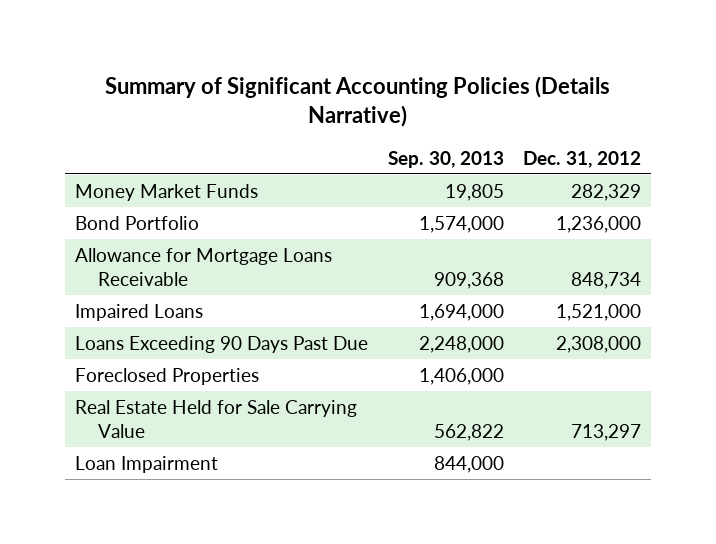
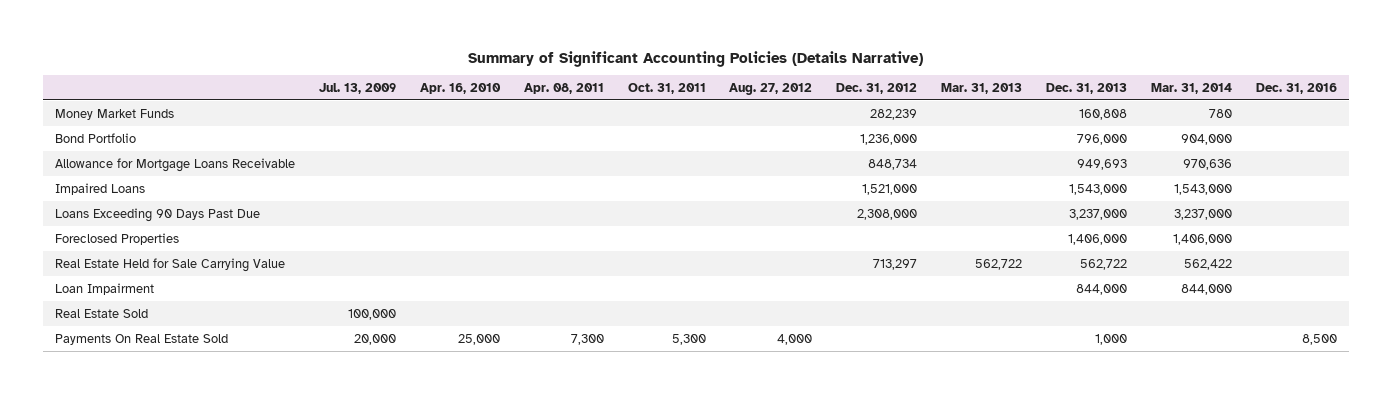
[387,150,504,168] Sep. 30, 2013 -> none
none -> [318,82,396,94] Jul. 13, 2009
none -> [419,82,501,94] Apr. 16, 2010
none -> [523,82,604,94] Apr. 08, 2011
none -> [627,82,706,94] Oct. 31, 2011
none -> [729,82,813,95] Aug. 27, 2012
none -> [941,82,1023,94] Mar. 31, 2013
none -> [1046,82,1128,94] Dec. 31, 2013
none -> [1151,82,1233,94] Mar. 31, 2014
none -> [1256,82,1338,94] Dec. 31, 2016
[571,183,642,201] 282,329 -> [870,108,918,120] 282,239
none -> [54,308,148,318] Real Estate Sold
none -> [54,333,228,345] Payments On Real Estate Sold

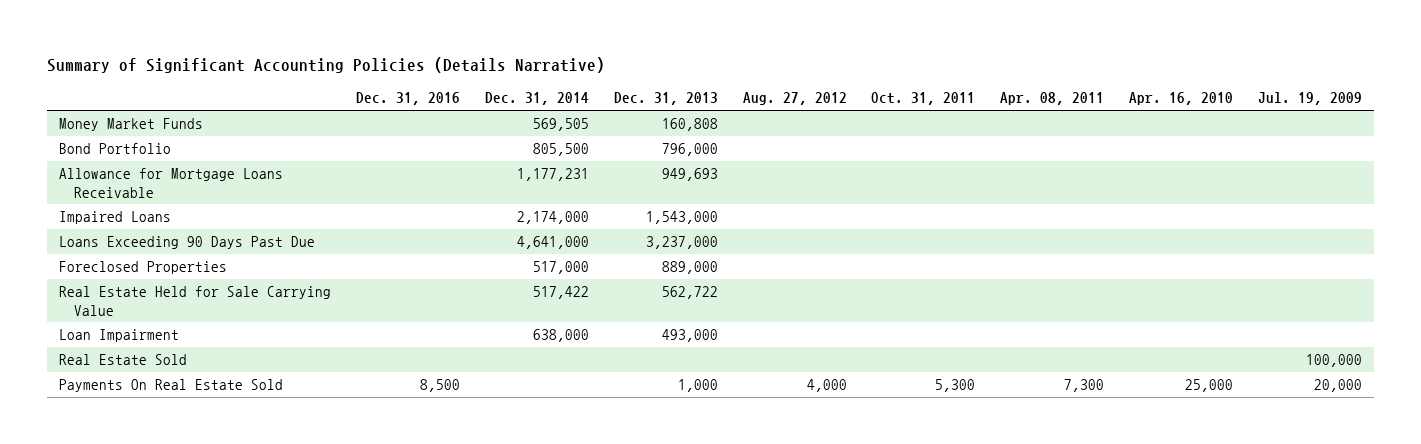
[318,82,396,94] Jul. 13, 2009 -> none
[836,82,918,94] Dec. 31, 2012 -> none
[941,82,1023,94] Mar. 31, 2013 -> none
[1151,82,1233,94] Mar. 31, 2014 -> none
none -> [484,92,589,106] Dec. 31, 2014
none -> [1257,92,1362,106] Jul. 19, 2009
[1068,233,1128,245] 1,406,000 -> [661,261,718,275] 889,000
[1076,283,1128,295] 844,000 -> [661,329,718,343] 493,000

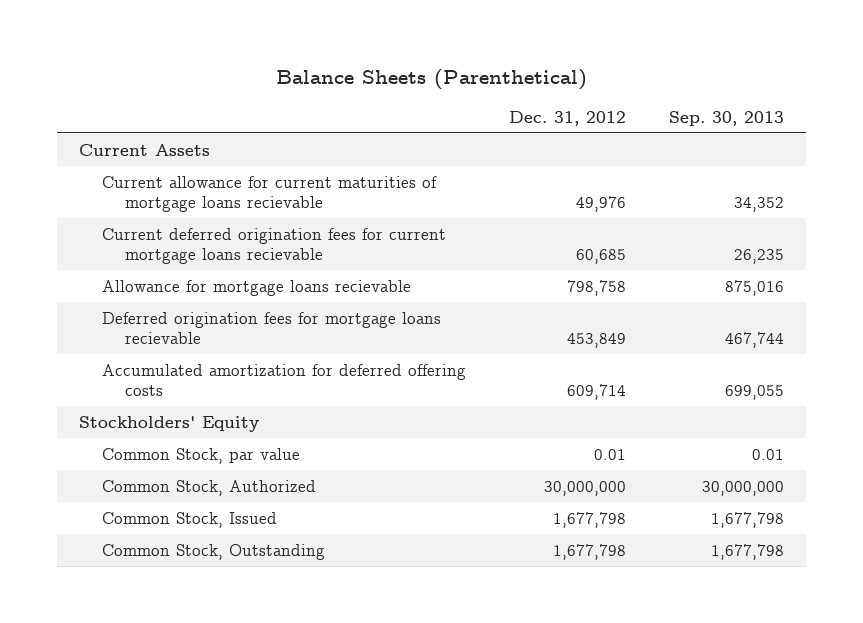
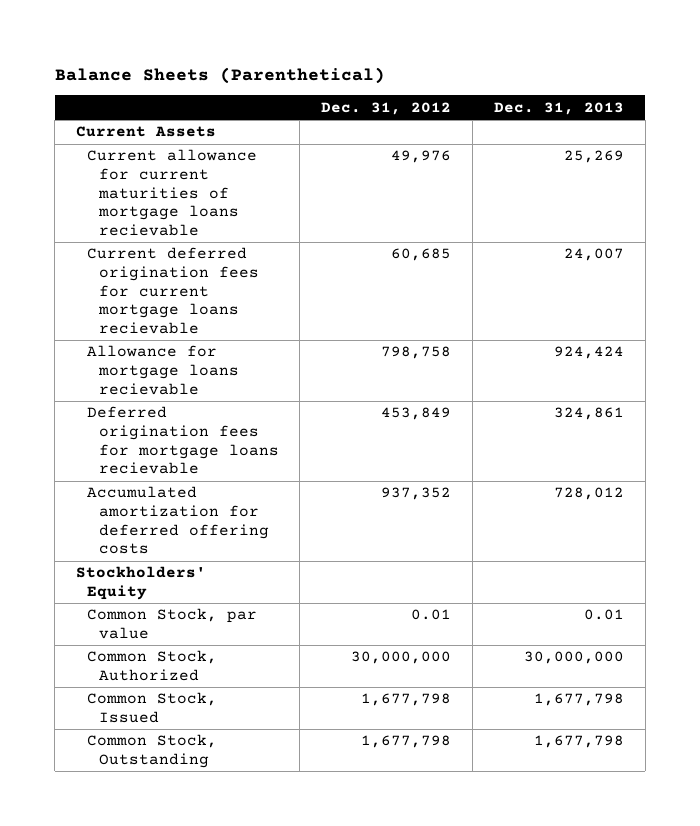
[669,110,785,126] Sep. 30, 2013 -> none
none -> [493,101,624,115] Dec. 31, 2013
[567,384,627,401] 609,714 -> [381,487,452,501] 937,352

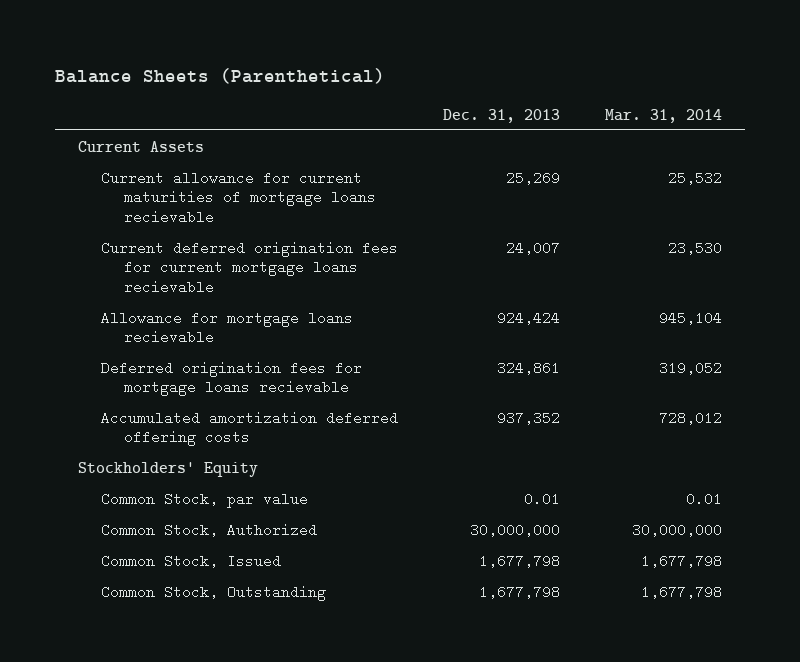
[321,101,452,115] Dec. 31, 2012 -> none
none -> [605,108,723,123] Mar. 31, 2014
[87,486,269,555] Accumulated amortization for deferred offering costs -> [100,410,398,447] Accumulated amortization deferred offering costs
[553,487,624,501] 728,012 -> [497,410,561,425] 937,352

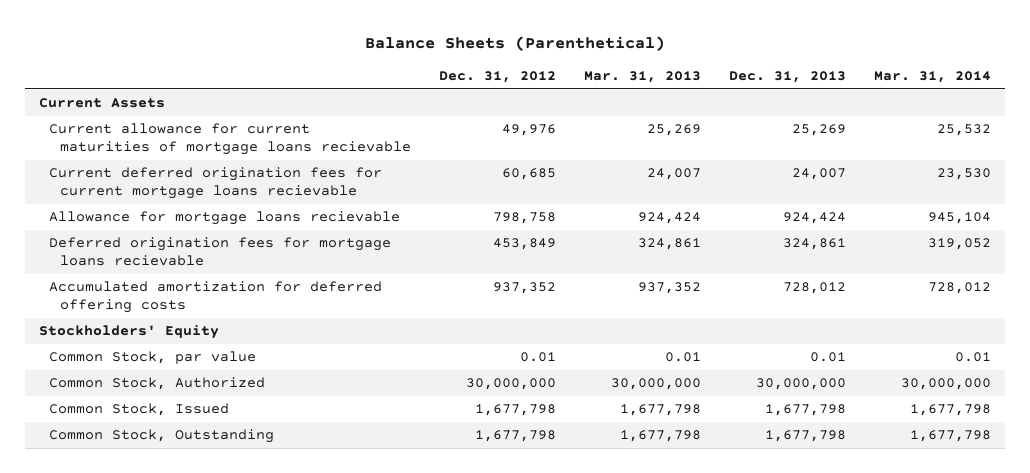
none -> [439,70,557,83] Dec. 31, 2012
none -> [584,70,702,83] Mar. 31, 2013
[100,410,398,447] Accumulated amortization deferred offering costs -> [49,281,383,314] Accumulated amortization for deferred offering costs
[497,410,561,425] 937,352 -> [783,282,847,295] 728,012

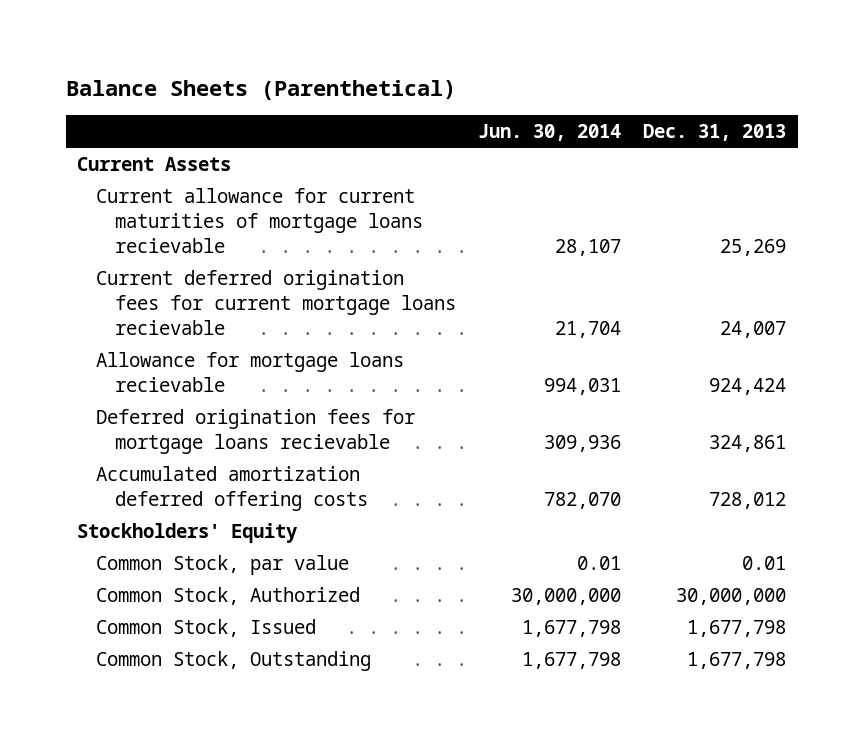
[439,70,557,83] Dec. 31, 2012 -> none
[584,70,702,83] Mar. 31, 2013 -> none
[874,70,992,83] Mar. 31, 2014 -> none
none -> [477,124,621,142] Jun. 30, 2014
[49,281,383,314] Accumulated amortization for deferred offering costs -> [95,466,368,511] Accumulated amortization deferred offering costs

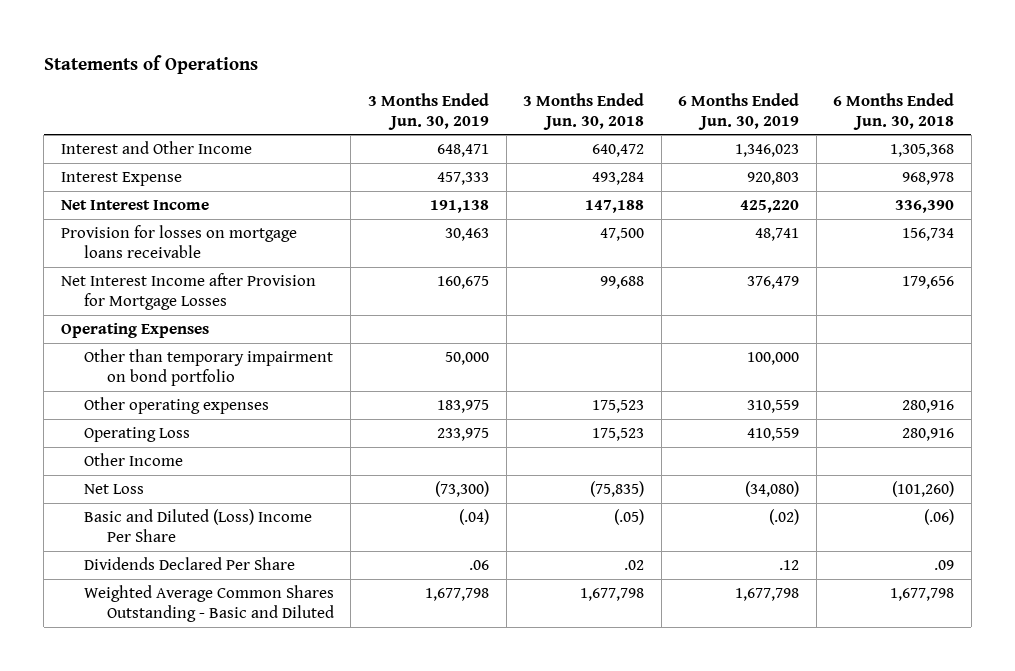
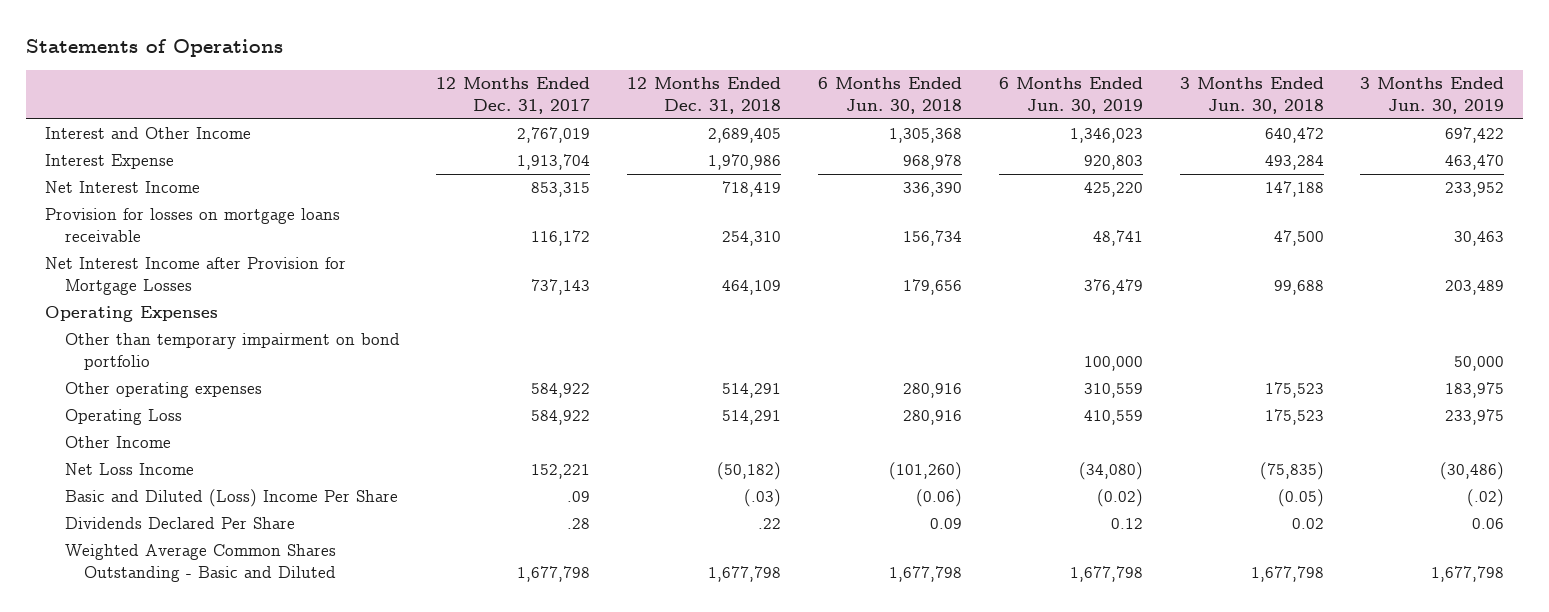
none -> [436,77,591,115] 12 Months Ended Dec. 31, 2017
none -> [627,77,782,115] 12 Months Ended Dec. 31, 2018
[436,144,489,158] 648,471 -> [1445,127,1505,144] 697,422
[436,172,489,186] 457,333 -> [1445,154,1505,171] 463,470
[429,200,489,214] 191,138 -> [1445,182,1505,198] 233,952
[436,276,489,290] 160,675 -> [1445,280,1505,296] 203,489
[83,484,144,495] Net Loss -> [64,463,194,476] Net Loss Income
[434,481,489,498] (73,300) -> [1440,462,1505,481] (30,486)
[458,509,489,526] (.04) -> [1467,489,1505,508] (.02)
[614,509,645,526] (.05) -> [1277,489,1324,508] (0.05)
[769,509,800,526] (.02) -> [1096,489,1143,508] (0.02)
[924,509,955,526] (.06) -> [915,489,962,508] (0.06)
[468,560,489,571] .06 -> [1472,518,1505,530] 0.06
[624,560,645,571] .02 -> [1291,518,1324,530] 0.02
[779,560,800,571] .12 -> [1110,518,1143,530] 0.12
[934,560,955,571] .09 -> [929,518,962,530] 0.09

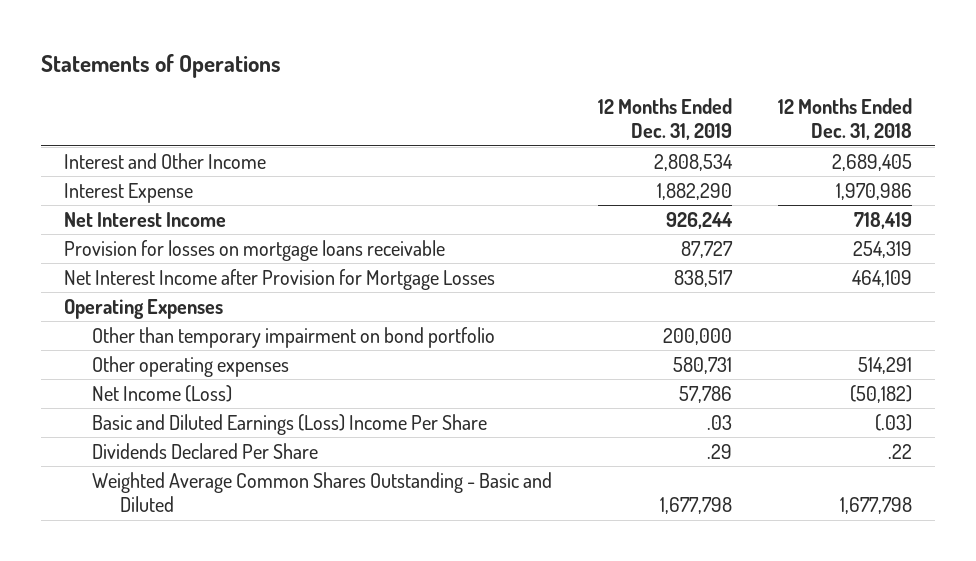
[436,77,591,115] 12 Months Ended Dec. 31, 2017 -> none
[817,77,962,115] 6 Months Ended Jun. 30, 2018 -> none
[998,77,1143,115] 6 Months Ended Jun. 30, 2019 -> none
[1179,77,1324,115] 3 Months Ended Jun. 30, 2018 -> none
[1360,77,1505,115] 3 Months Ended Jun. 30, 2019 -> none
none -> [597,97,732,141] 12 Months Ended Dec. 31, 2019
[722,231,782,247] 254,310 -> [852,241,912,259] 254,319
[64,409,182,426] Operating Loss -> none
[64,436,171,449] Other Income -> none
[64,463,194,476] Net Loss Income -> [91,385,232,403] Net Income (Loss)
[64,489,398,508] Basic and Diluted (Loss) Income Per Share -> [91,414,487,436] Basic and Diluted Earnings (Loss) Income Per Share

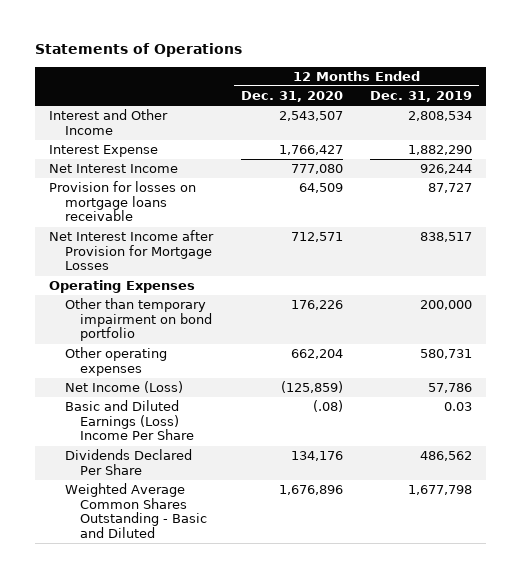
[777,97,912,141] 12 Months Ended Dec. 31, 2018 -> none
none -> [240,91,343,103] Dec. 31, 2020
[706,415,732,431] .03 -> [444,402,473,412] 0.03
[706,444,732,460] .29 -> [420,451,473,462] 486,562

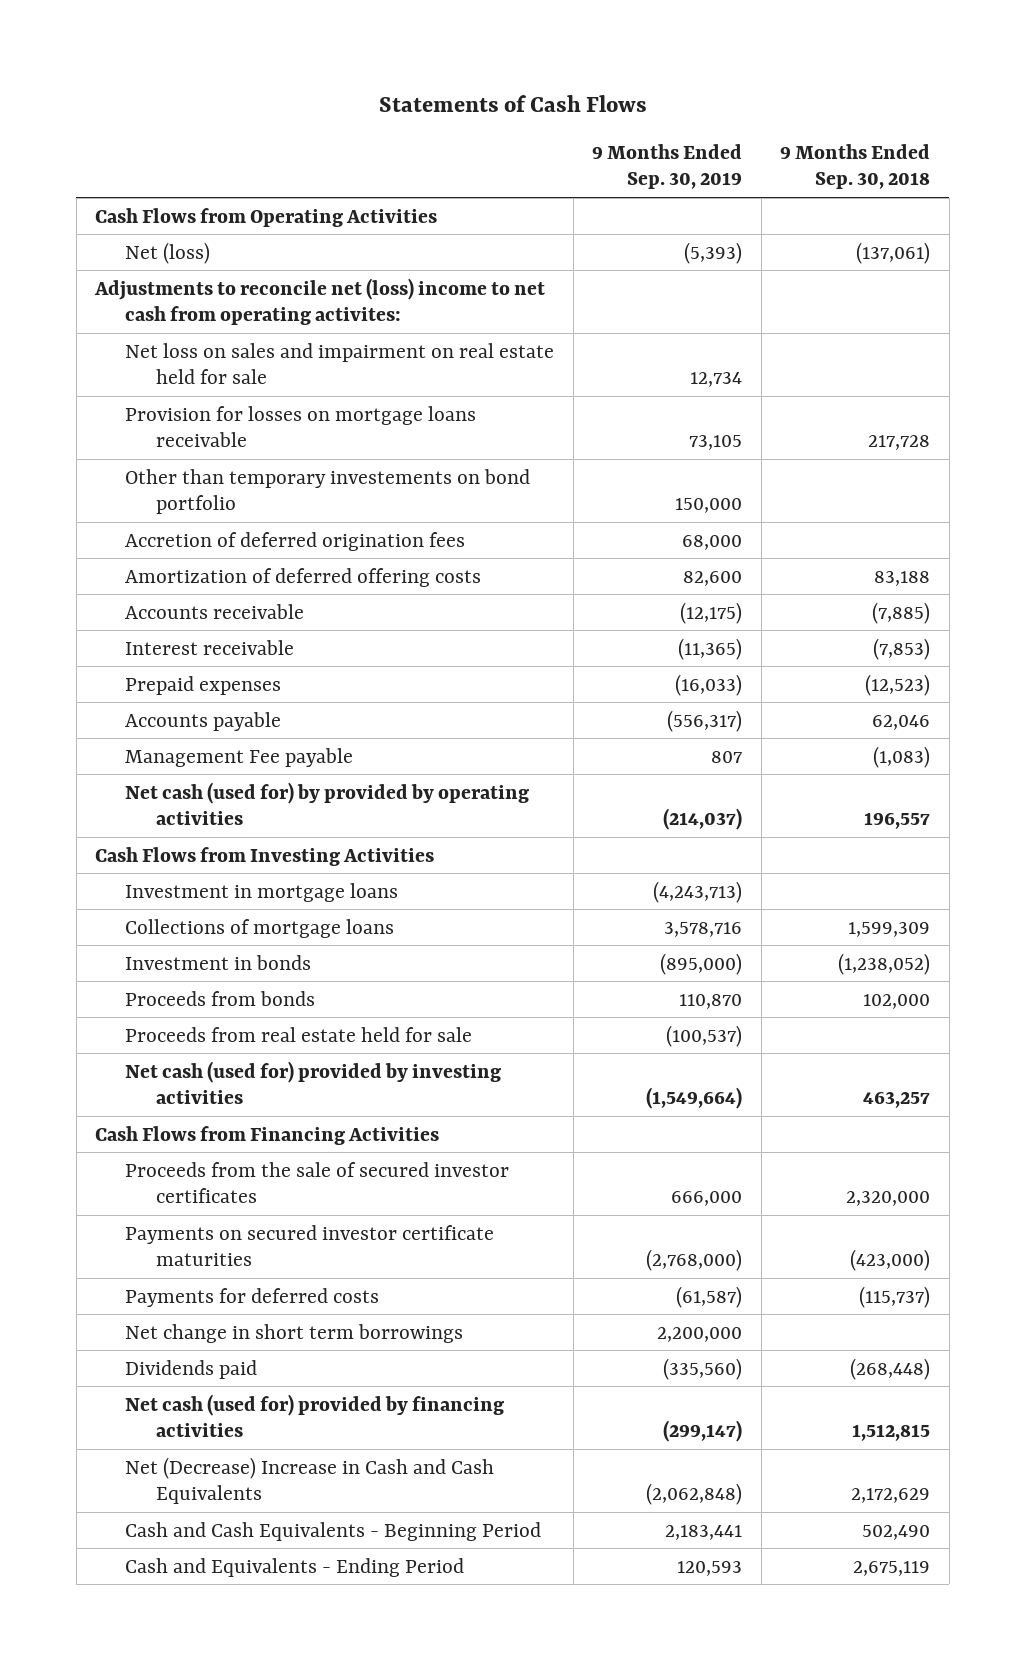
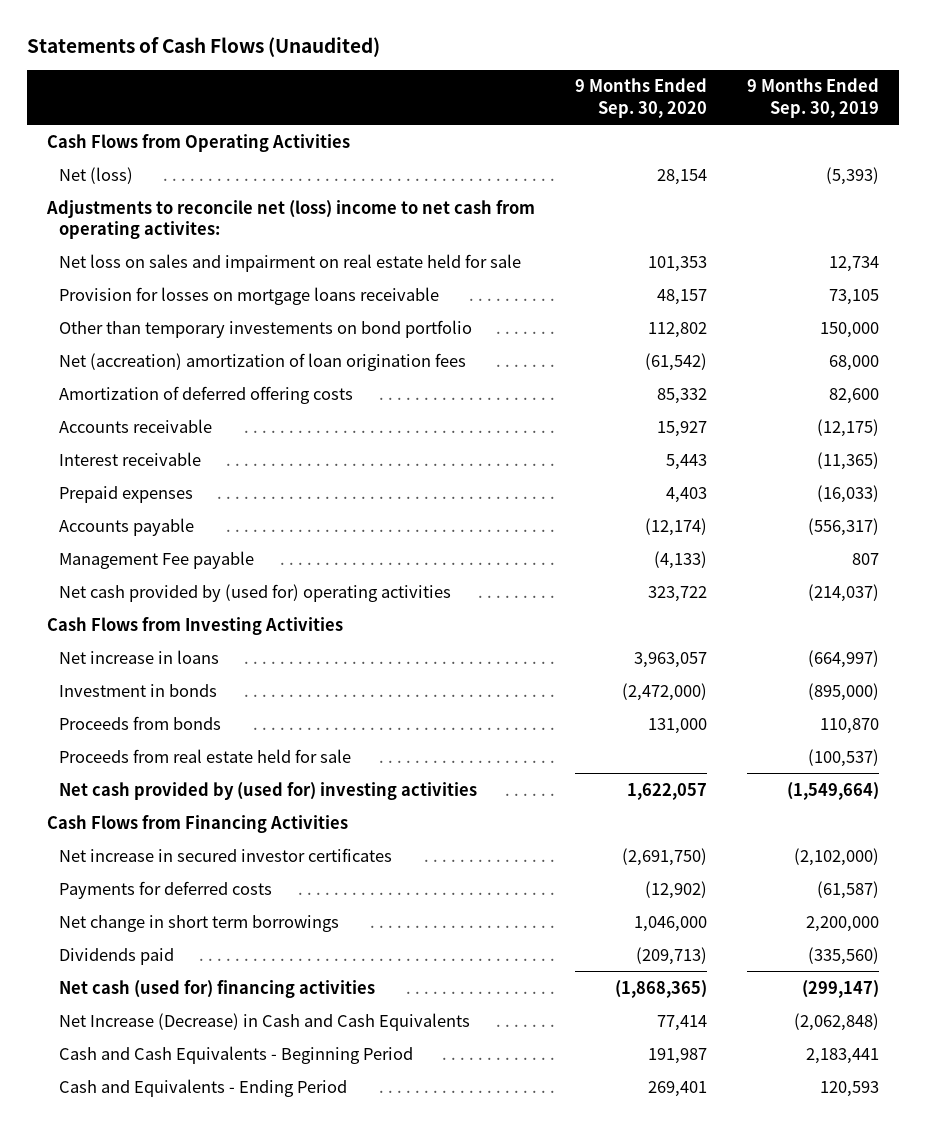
[378,94,647,112] Statements of Cash Flows -> [27,37,381,58] Statements of Cash Flows (Unaudited)
[780,144,931,190] 9 Months Ended Sep. 30, 2018 -> none
none -> [575,78,708,118] 9 Months Ended Sep. 30, 2020
[125,531,466,551] Accretion of deferred origination fees -> [59,352,467,371] Net (accreation) amortization of loan origination fees
[125,781,530,826] Net cash (used for) by provided by operating activities -> [59,583,452,602] Net cash provided by (used for) operating activities
[125,882,399,902] Investment in mortgage loans -> none
[125,918,395,938] Collections of mortgage loans -> none
none -> [59,649,220,664] Net increase in loans
[125,1060,502,1105] Net cash (used for) provided by investing activities -> [59,781,478,800] Net cash provided by (used for) investing activities
[125,1161,510,1204] Proceeds from the sale of secured investor certificates -> none
[125,1224,495,1267] Payments on secured investor certificate maturities -> [59,847,393,862] Net increase in secured investor certificates
[646,1249,743,1272] (2,768,000) -> [794,847,880,866] (2,102,000)
[125,1393,505,1438] Net cash (used for) provided by financing activities -> [59,979,376,998] Net cash (used for) financing activities
[125,1456,495,1505] Net (Decrease) Increase in Cash and Cash Equivalents -> [59,1012,471,1031] Net Increase (Decrease) in Cash and Cash Equivalents

